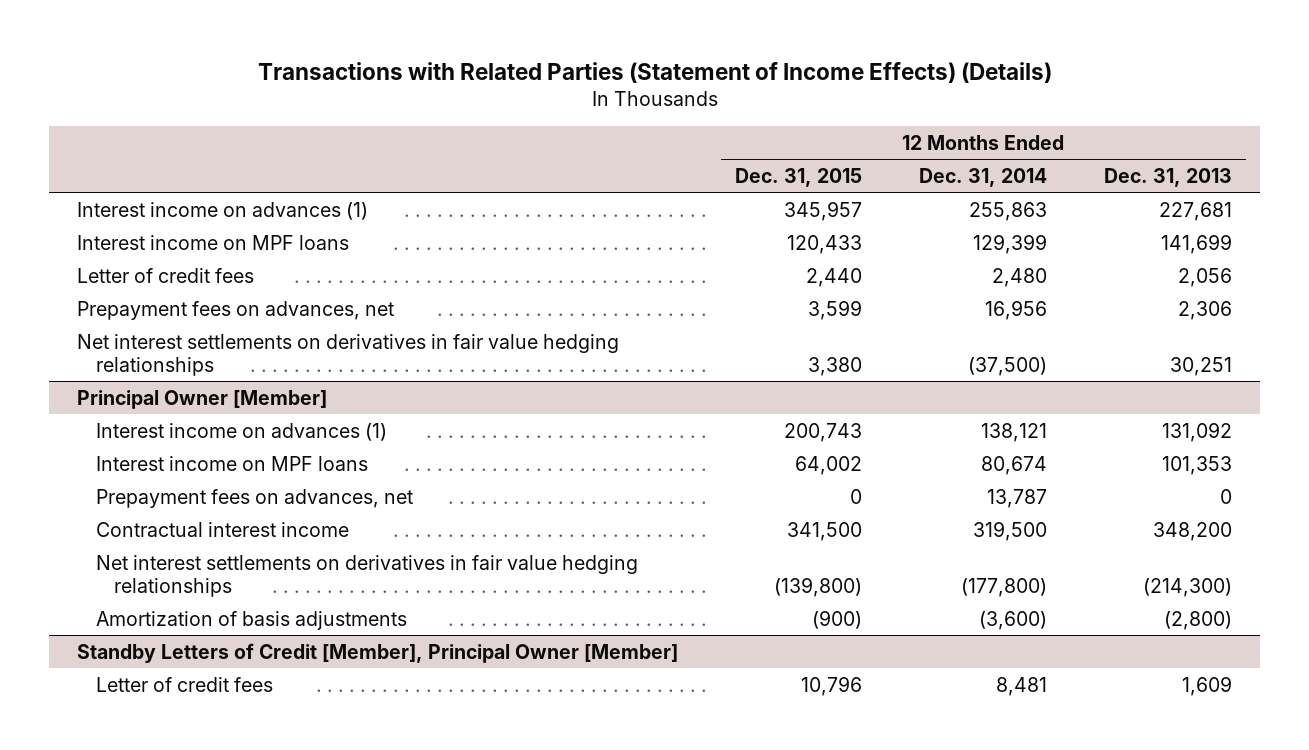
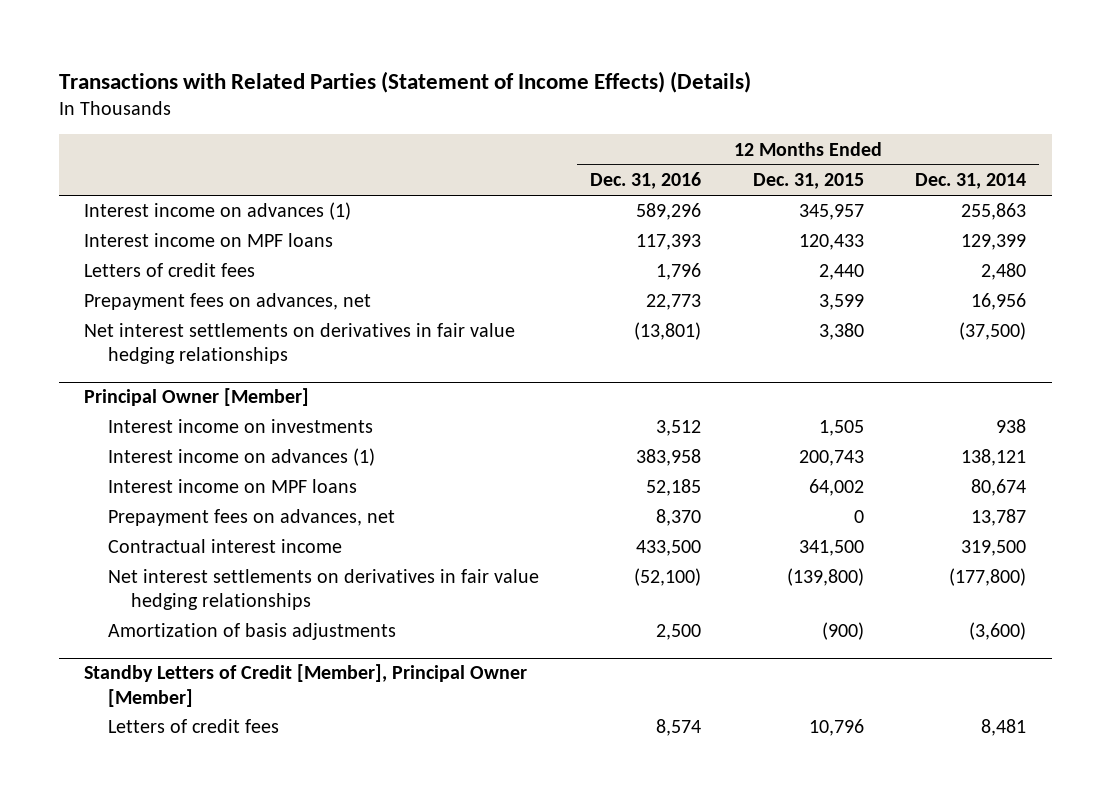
[1103,167,1232,187] Dec. 31, 2013 -> none
none -> [590,172,702,190] Dec. 31, 2016
[77,267,255,283] Letter of credit fees -> [84,263,256,278] Letters of credit fees
none -> [107,419,373,434] Interest income on investments
[95,676,273,692] Letter of credit fees -> [107,719,279,734] Letters of credit fees

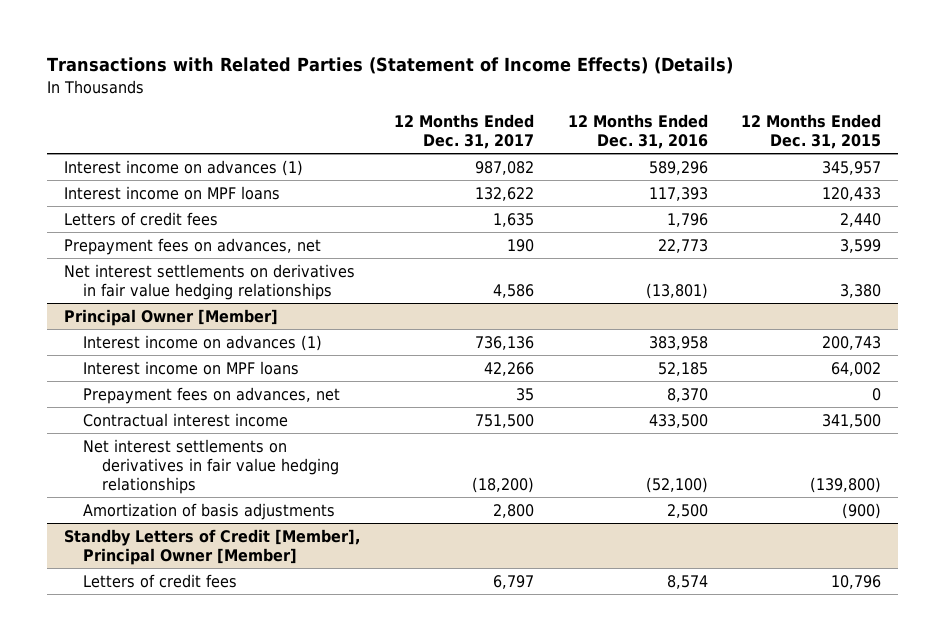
[915,173,1027,190] Dec. 31, 2014 -> none
none -> [393,113,534,150] 12 Months Ended Dec. 31, 2017
[107,419,373,434] Interest income on investments -> none

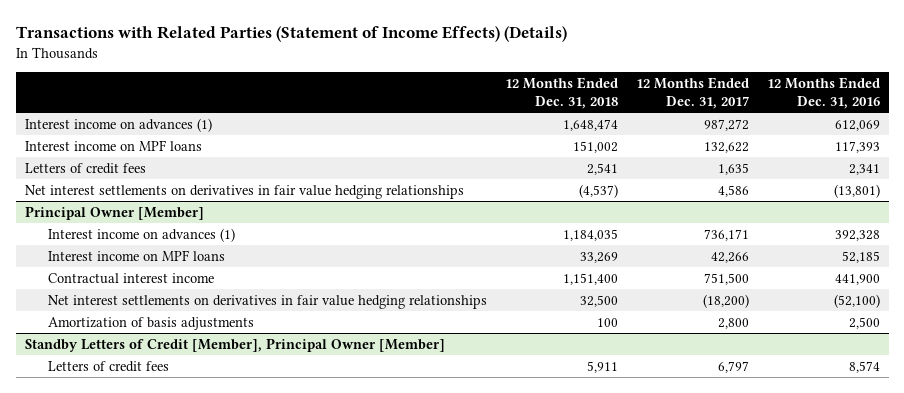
[741,113,882,150] 12 Months Ended Dec. 31, 2015 -> none
none -> [504,77,618,109] 12 Months Ended Dec. 31, 2018
[474,160,534,175] 987,082 -> [703,118,749,131] 987,272
[648,160,708,175] 589,296 -> [834,119,880,131] 612,069
[63,237,321,255] Prepayment fees on advances, net -> none
[666,212,708,227] 1,796 -> [848,163,880,175] 2,341
[474,335,534,350] 736,136 -> [703,228,749,241] 736,171
[648,335,708,350] 383,958 -> [834,229,880,241] 392,328
[82,386,340,404] Prepayment fees on advances, net -> none
[648,413,708,428] 433,500 -> [834,273,880,285] 441,900

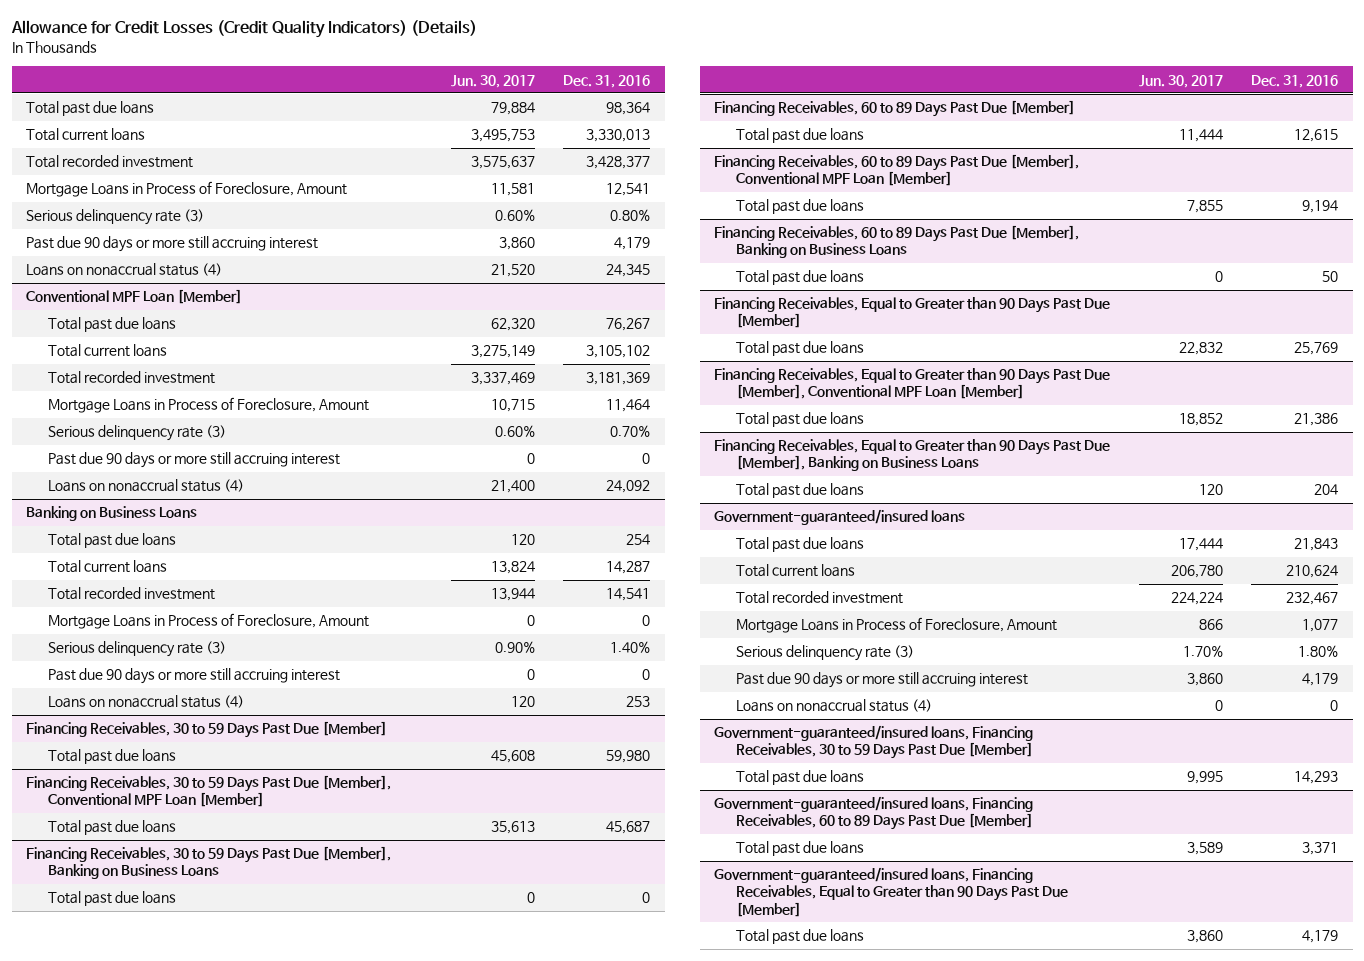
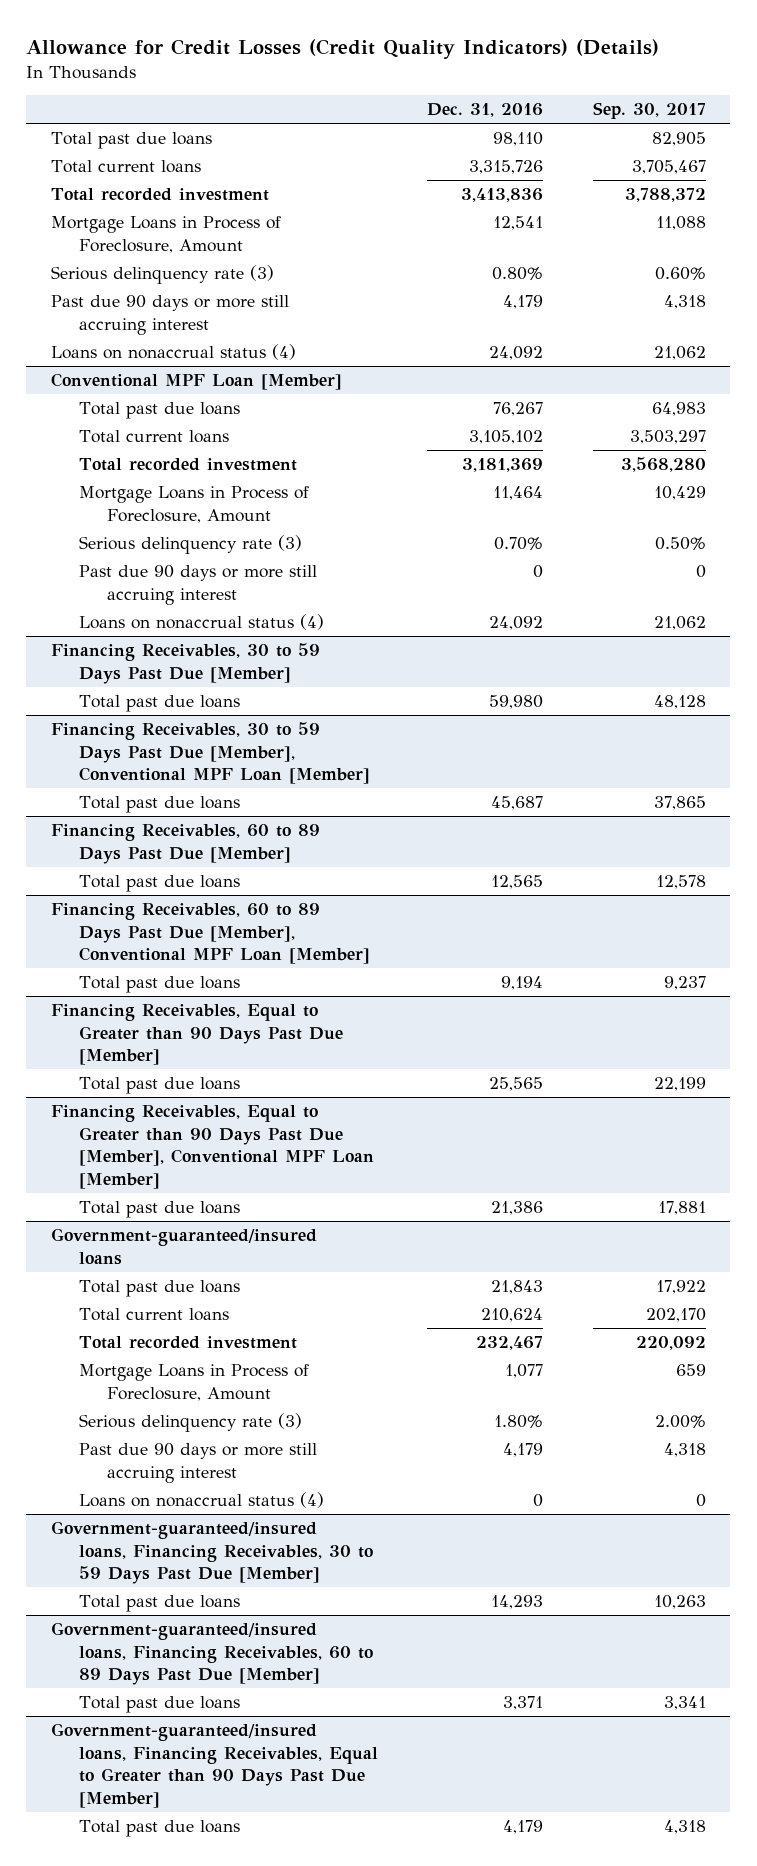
[450,74,535,88] Jun. 30, 2017 -> none
none -> [592,102,706,120] Sep. 30, 2017
[606,102,651,116] 98,364 -> [493,132,544,147] 98,110
[586,129,651,143] 3,330,013 -> [469,160,544,175] 3,315,726
[586,156,651,170] 3,428,377 -> [461,188,544,203] 3,413,836
[606,264,651,278] 24,345 -> [489,346,544,361] 24,092
[25,506,197,522] Banking on Business Loans -> none
[48,533,177,549] Total past due loans -> none
[48,560,168,574] Total current loans -> none
[48,587,216,601] Total recorded investment -> none
[48,613,370,630] Mortgage Loans in Process of Foreclosure, Amount -> none
[48,641,227,658] Serious delinquency rate (3) -> none
[48,668,341,685] Past due 90 days or more still accruing interest -> none
[48,695,245,709] Loans on nonaccrual status (4) -> none
[25,846,391,880] Financing Receivables, 30 to 59 Days Past Due [Member], Banking on Business Loans -> none
[48,891,177,907] Total past due loans -> none
[1294,129,1339,143] 12,615 -> [491,875,544,890] 12,565
[713,225,1079,259] Financing Receivables, 60 to 89 Days Past Due [Member], Banking on Business Loans -> none
[736,270,865,286] Total past due loans -> none
[1294,342,1339,356] 25,769 -> [489,1077,544,1092] 25,565
[713,439,1110,472] Financing Receivables, Equal to Greater than 90 Days Past Due [Member], Banking on Business Loans -> none
[736,483,865,499] Total past due loans -> none

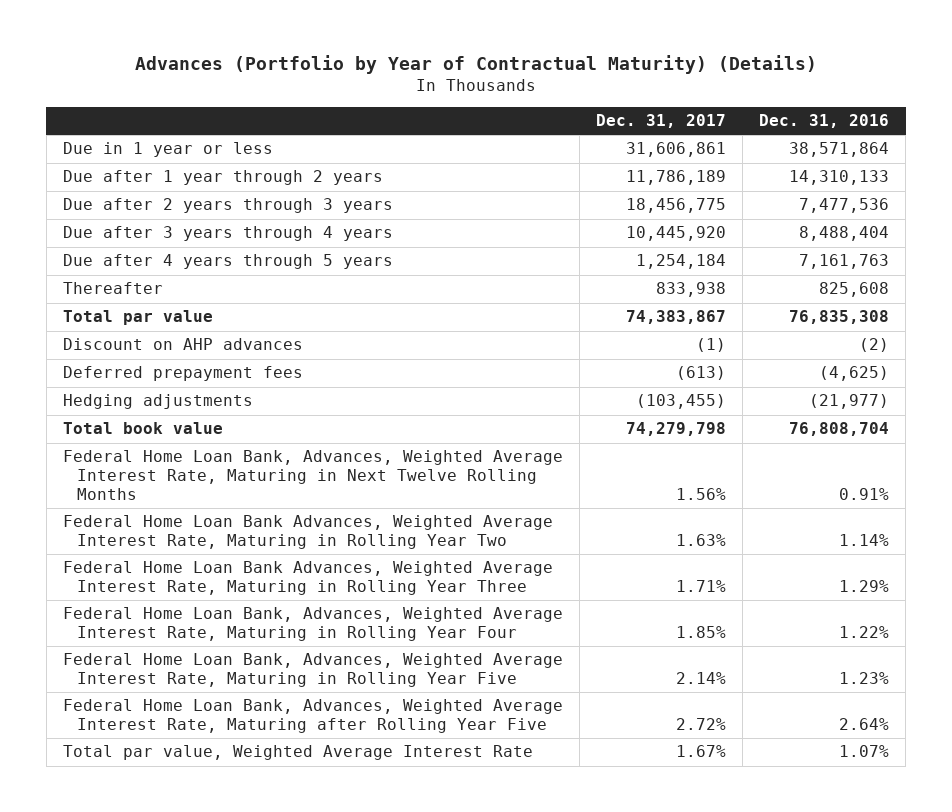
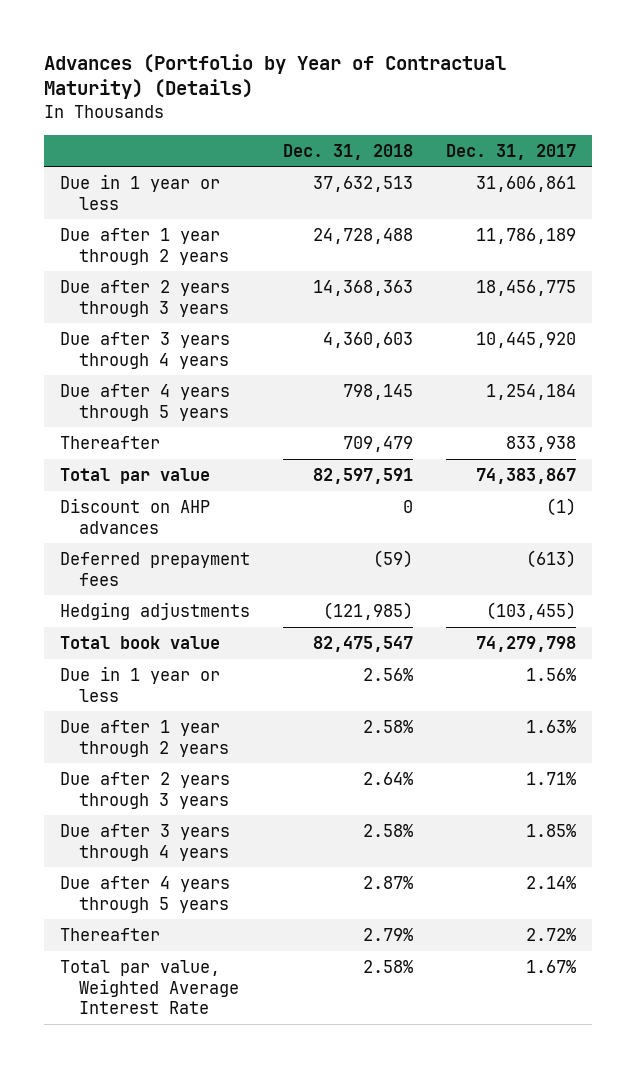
[759,114,890,129] Dec. 31, 2016 -> none
none -> [282,143,413,160] Dec. 31, 2018
[63,450,564,500] Federal Home Loan Bank, Advances, Weighted Average Interest Rate, Maturing in Next Twelve Rolling Months -> [60,665,221,702] Due in 1 year or less
[63,515,554,549] Federal Home Loan Bank Advances, Weighted Average Interest Rate, Maturing in Rolling Year Two -> [60,719,229,757] Due after 1 year through 2 years
[63,561,554,595] Federal Home Loan Bank Advances, Weighted Average Interest Rate, Maturing in Rolling Year Three -> [60,771,231,809] Due after 2 years through 3 years
[63,607,564,641] Federal Home Loan Bank, Advances, Weighted Average Interest Rate, Maturing in Rolling Year Four -> [60,823,231,861] Due after 3 years through 4 years
[63,653,564,687] Federal Home Loan Bank, Advances, Weighted Average Interest Rate, Maturing in Rolling Year Five -> [60,875,231,913] Due after 4 years through 5 years
[63,699,564,733] Federal Home Loan Bank, Advances, Weighted Average Interest Rate, Maturing after Rolling Year Five -> [60,927,161,941] Thereafter

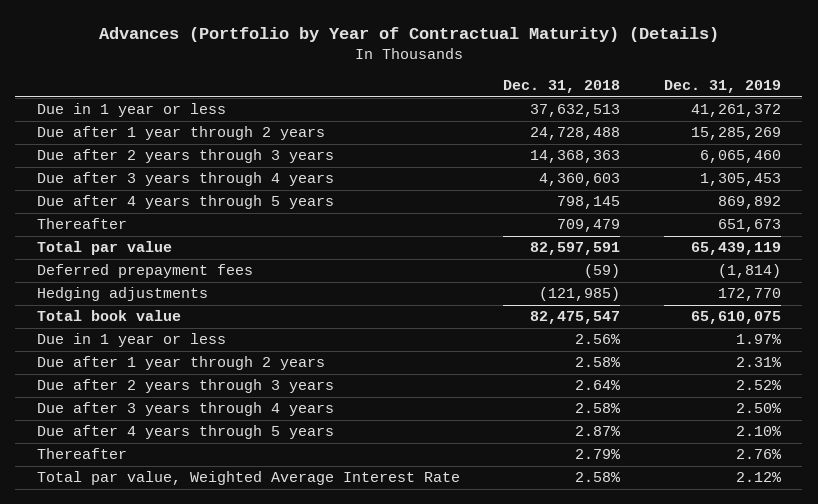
[445,143,576,160] Dec. 31, 2017 -> none
none -> [663,80,781,94] Dec. 31, 2019
[60,497,211,534] Discount on AHP advances -> none

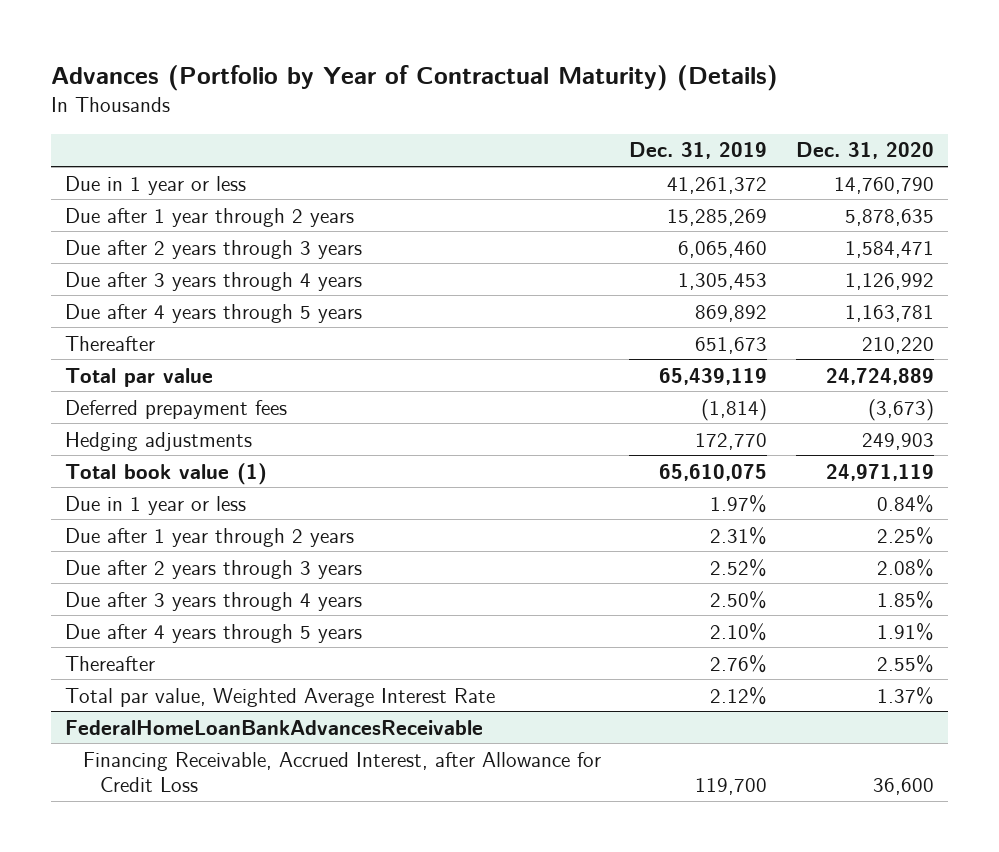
[503,80,621,94] Dec. 31, 2018 -> none
none -> [795,142,934,160] Dec. 31, 2020
[36,310,181,322] Total book value -> [64,462,267,485] Total book value (1)
none -> [64,719,483,735] FederalHomeLoanBankAdvancesReceivable
none -> [82,751,601,793] Financing Receivable, Accrued Interest, after Allowance for Credit Loss

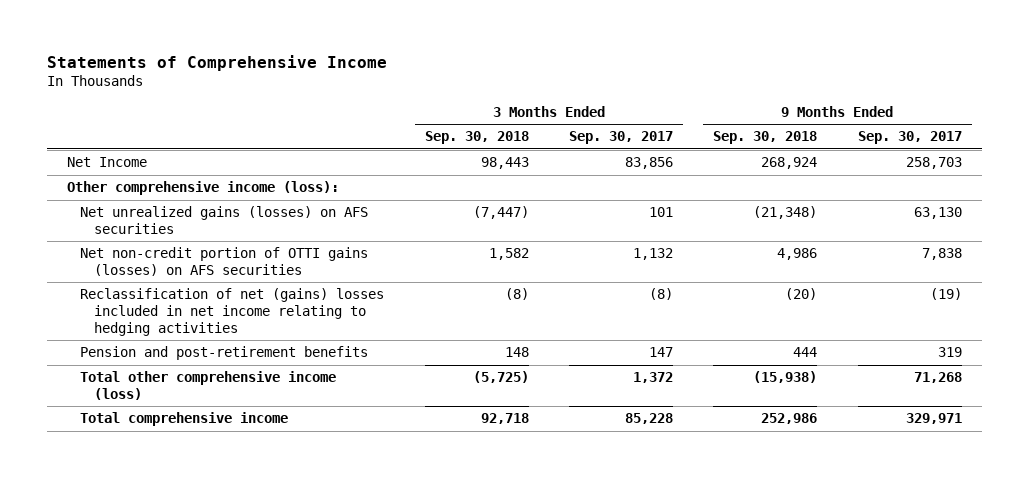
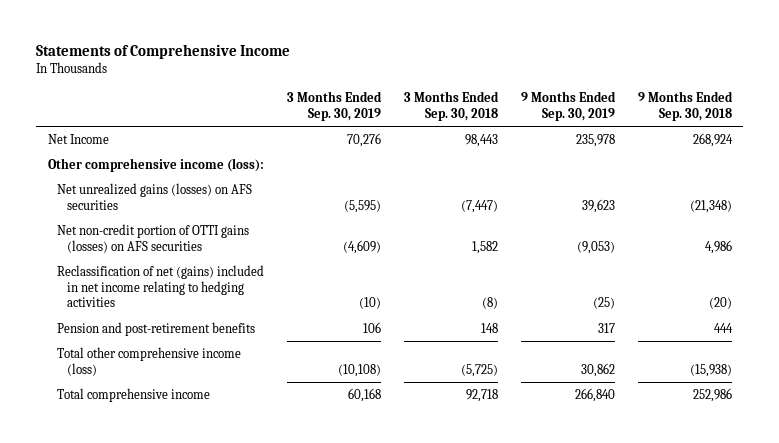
[569,131,674,145] Sep. 30, 2017 -> none
[857,131,962,145] Sep. 30, 2017 -> none
none -> [287,91,383,122] 3 Months Ended Sep. 30, 2019
none -> [520,91,616,122] 9 Months Ended Sep. 30, 2019
[80,288,385,336] Reclassification of net (gains) losses included in net income relating to hedging activities -> [57,264,265,308] Reclassification of net (gains) included in net income relating to hedging activities

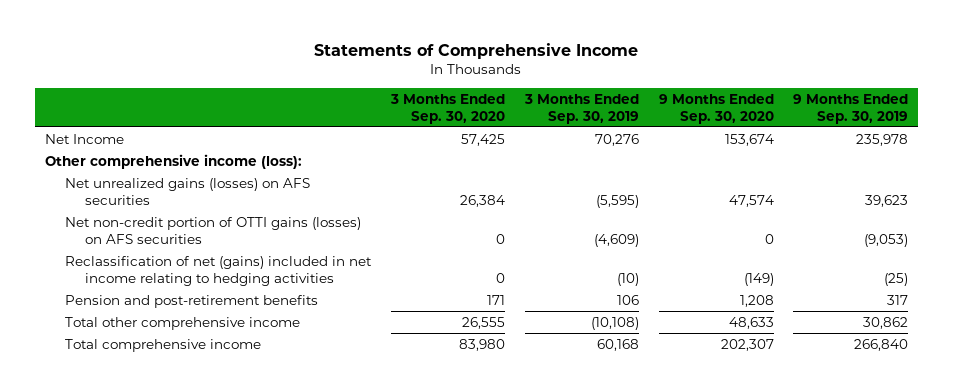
[403,91,499,122] 3 Months Ended Sep. 30, 2018 -> none
[637,91,733,122] 9 Months Ended Sep. 30, 2018 -> none
none -> [389,93,505,124] 3 Months Ended Sep. 30, 2020
none -> [658,93,774,124] 9 Months Ended Sep. 30, 2020
[57,346,242,376] Total other comprehensive income (loss) -> [64,316,300,330] Total other comprehensive income

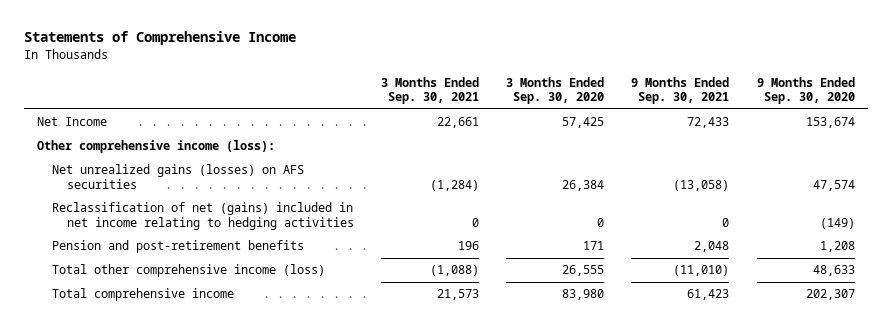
[523,93,639,124] 3 Months Ended Sep. 30, 2019 -> none
[793,93,909,124] 9 Months Ended Sep. 30, 2019 -> none
none -> [381,76,480,105] 3 Months Ended Sep. 30, 2021
none -> [631,76,730,105] 9 Months Ended Sep. 30, 2021
[64,216,361,244] Net non-credit portion of OTTI gains (losses) on AFS securities -> none
[64,316,300,330] Total other comprehensive income -> [52,264,326,278] Total other comprehensive income (loss)

